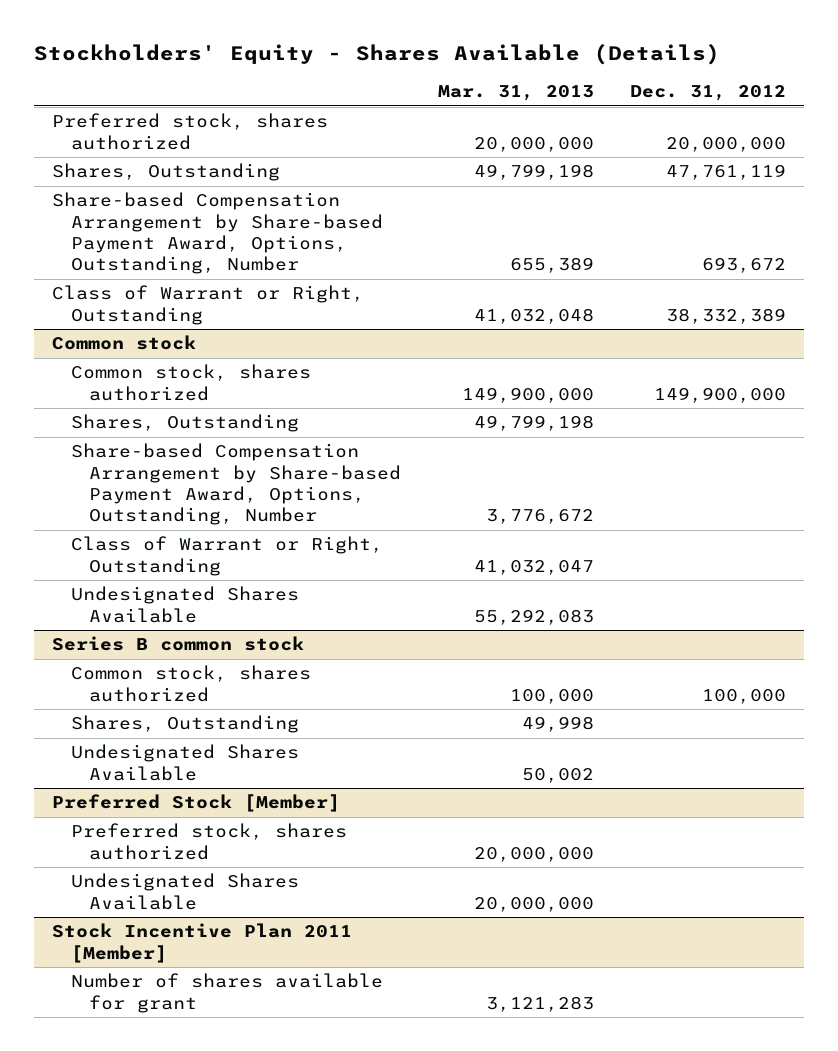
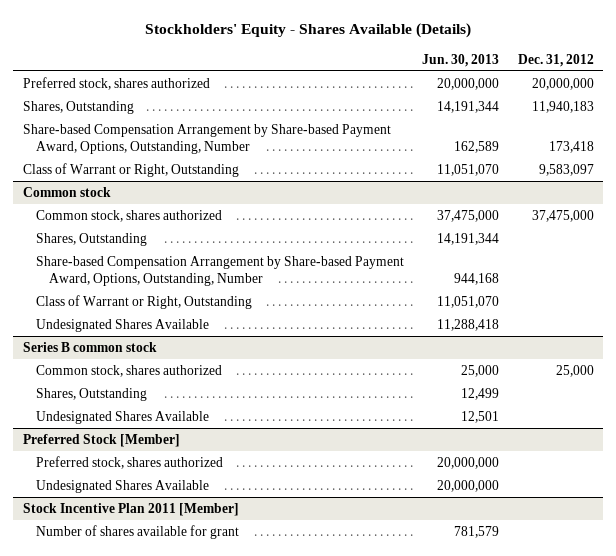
[437,85,594,102] Mar. 31, 2013 -> none
none -> [422,53,500,67] Jun. 30, 2013
[666,164,787,181] 47,761,119 -> [531,100,594,113] 11,940,183
[702,256,787,273] 693,672 -> [548,141,594,154] 173,418
[666,307,787,324] 38,332,389 -> [538,163,594,176] 9,583,097
[654,386,787,403] 149,900,000 -> [531,209,594,222] 37,475,000
[702,688,787,704] 100,000 -> [555,364,594,377] 25,000

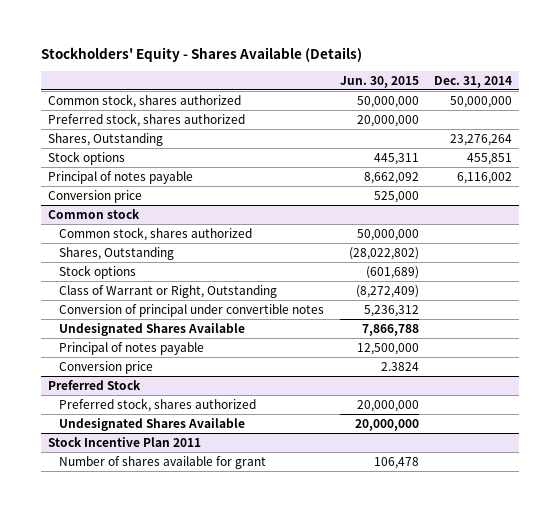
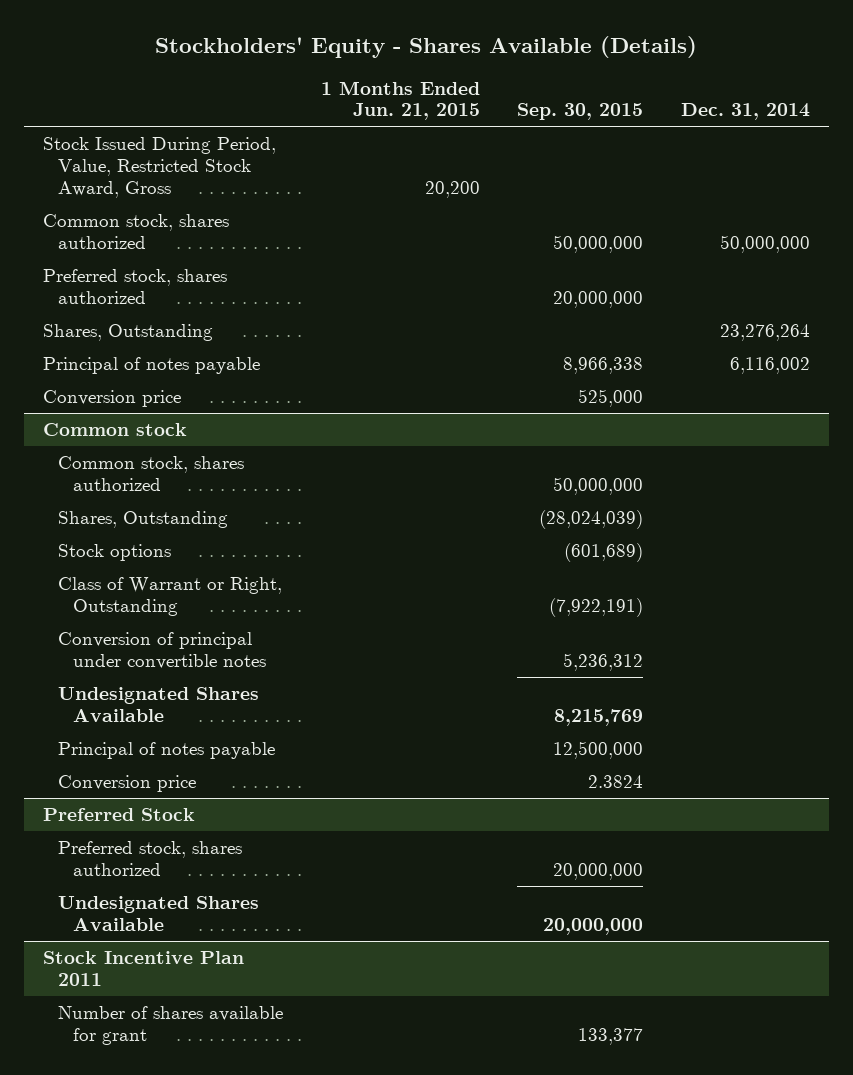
[339,75,419,88] Jun. 30, 2015 -> none
none -> [320,80,480,121] 1 Months Ended Jun. 21, 2015
none -> [517,103,644,121] Sep. 30, 2015
none -> [43,136,277,198] Stock Issued During Period, Value, Restricted Stock Award, Gross
[48,150,126,165] Stock options -> none

